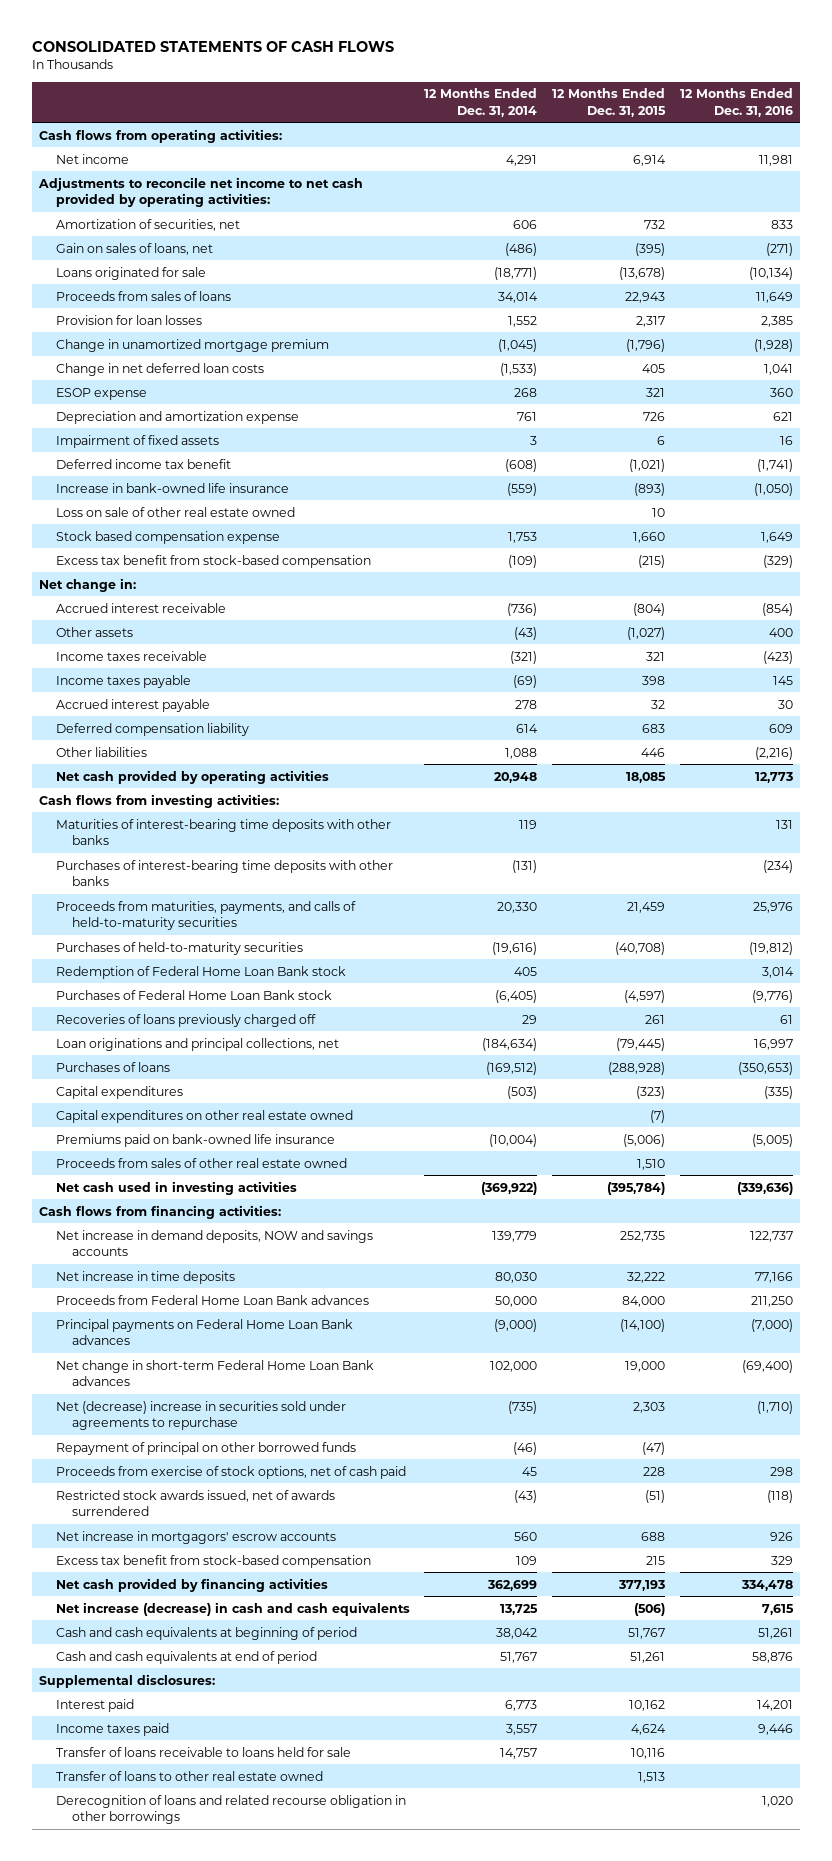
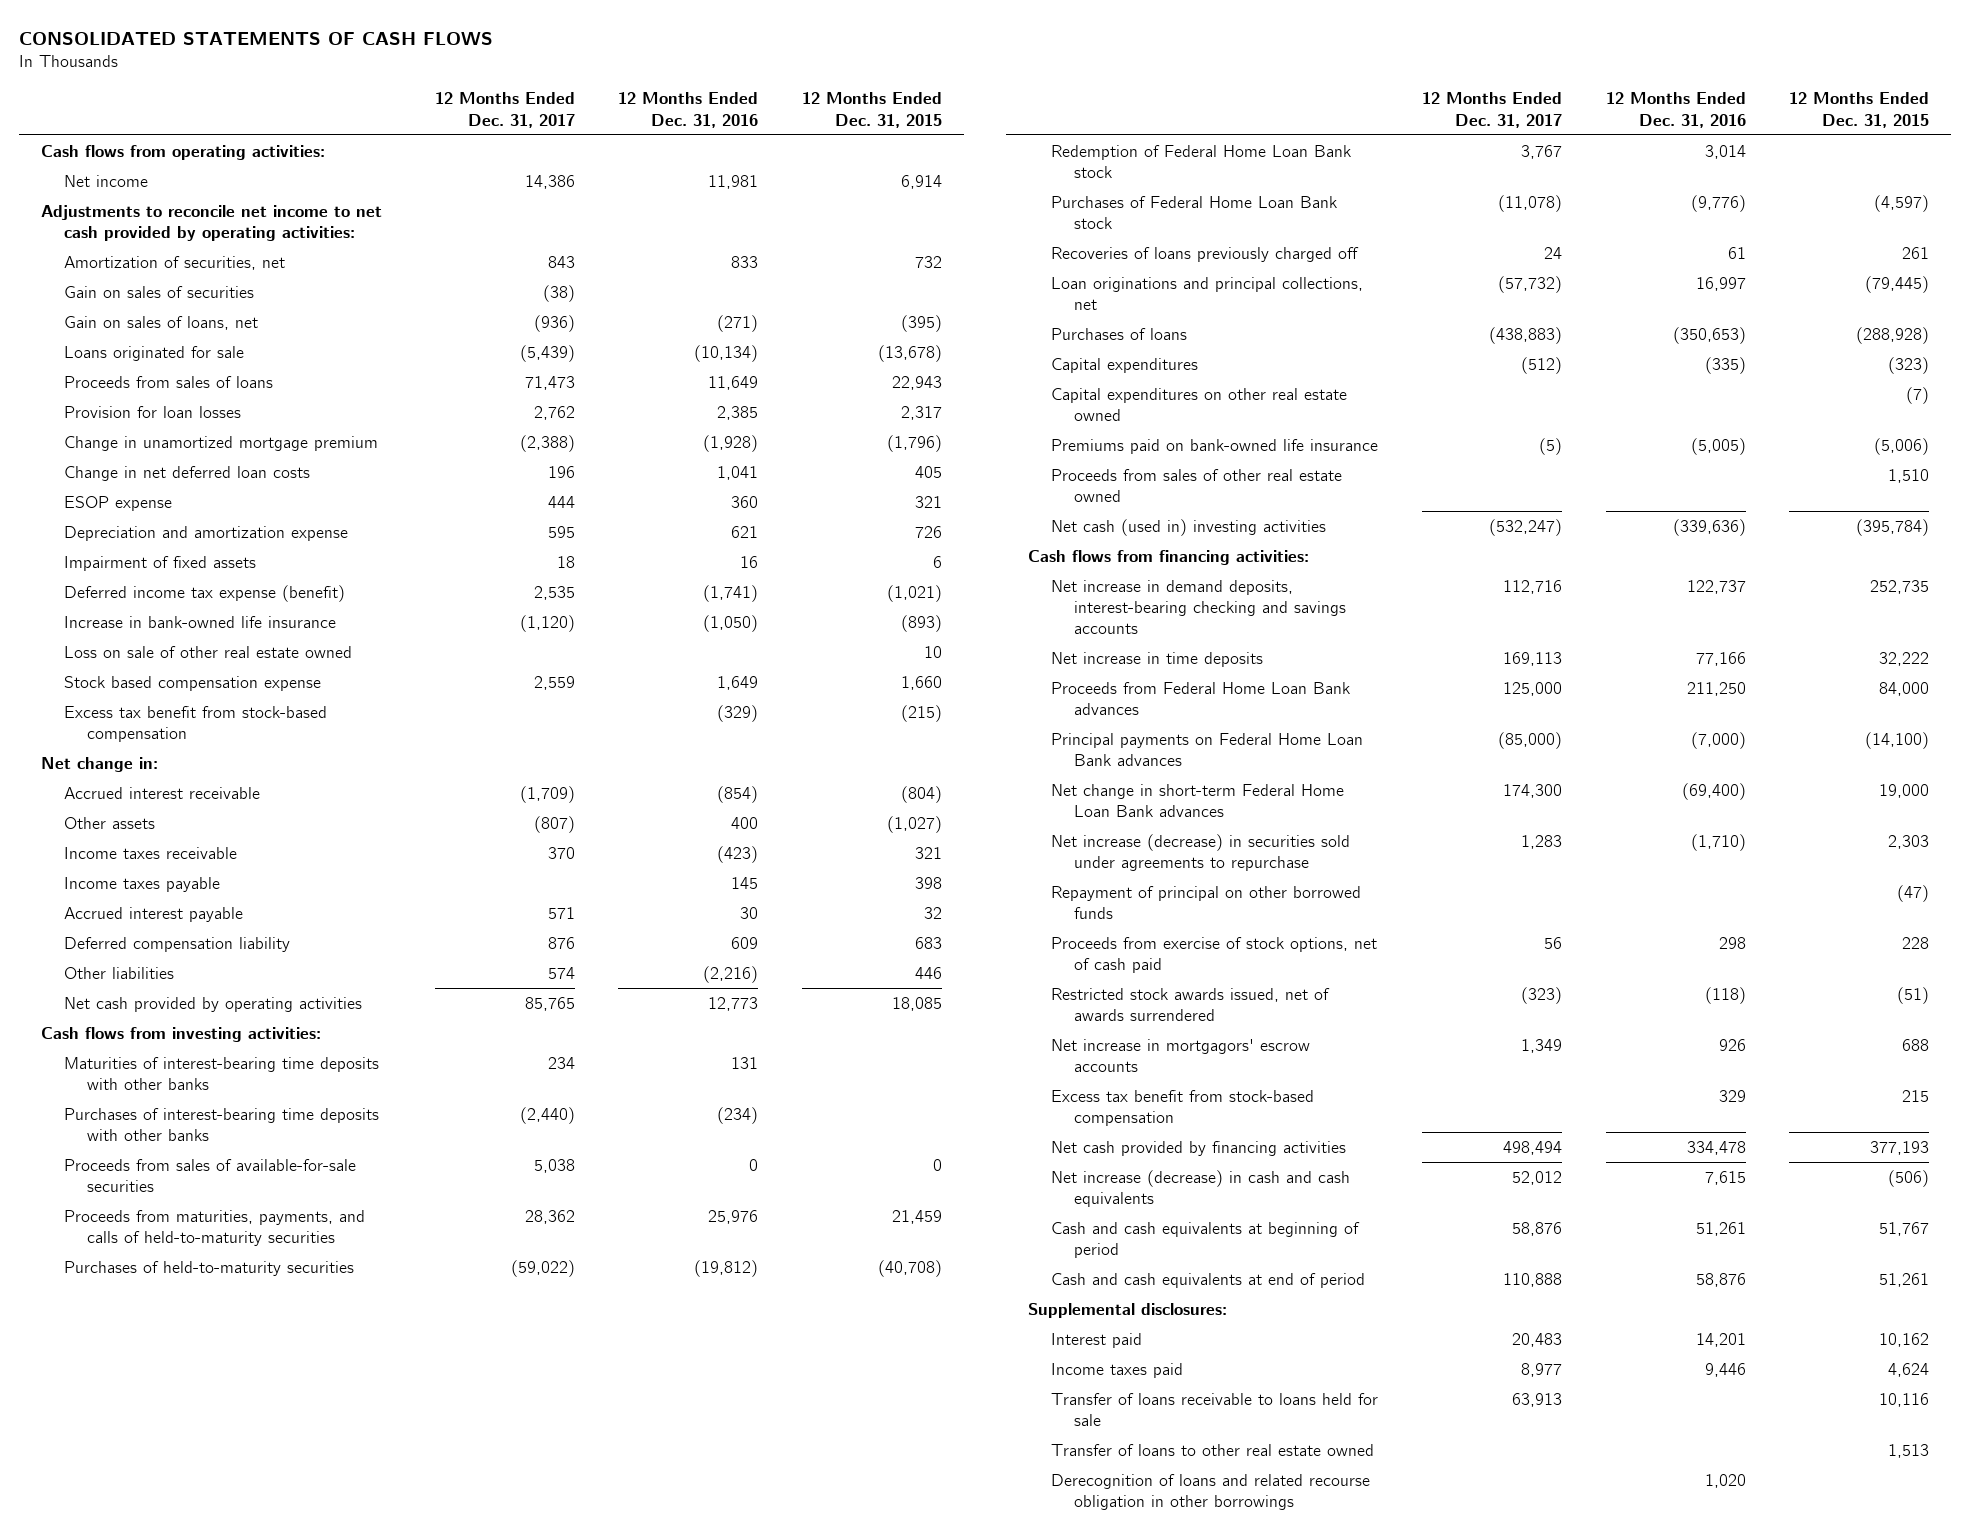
[424,88,538,117] 12 Months Ended Dec. 31, 2014 -> none
none -> [434,92,575,128] 12 Months Ended Dec. 31, 2017
none -> [63,285,254,298] Gain on sales of securities
[55,458,231,469] Deferred income tax benefit -> [63,584,345,602] Deferred income tax expense (benefit)
none -> [63,1158,356,1192] Proceeds from sales of available-for-sale securities
[55,1180,297,1195] Net cash used in investing activities -> [1050,518,1326,536] Net cash (used in) investing activities
[55,1229,373,1257] Net increase in demand deposits, NOW and savings accounts -> [1050,579,1346,634] Net increase in demand deposits, interest-bearing checking and savings accounts
[55,1400,346,1431] Net (decrease) increase in securities sold under agreements to repurchase -> [1050,833,1350,871] Net increase (decrease) in securities sold under agreements to repurchase

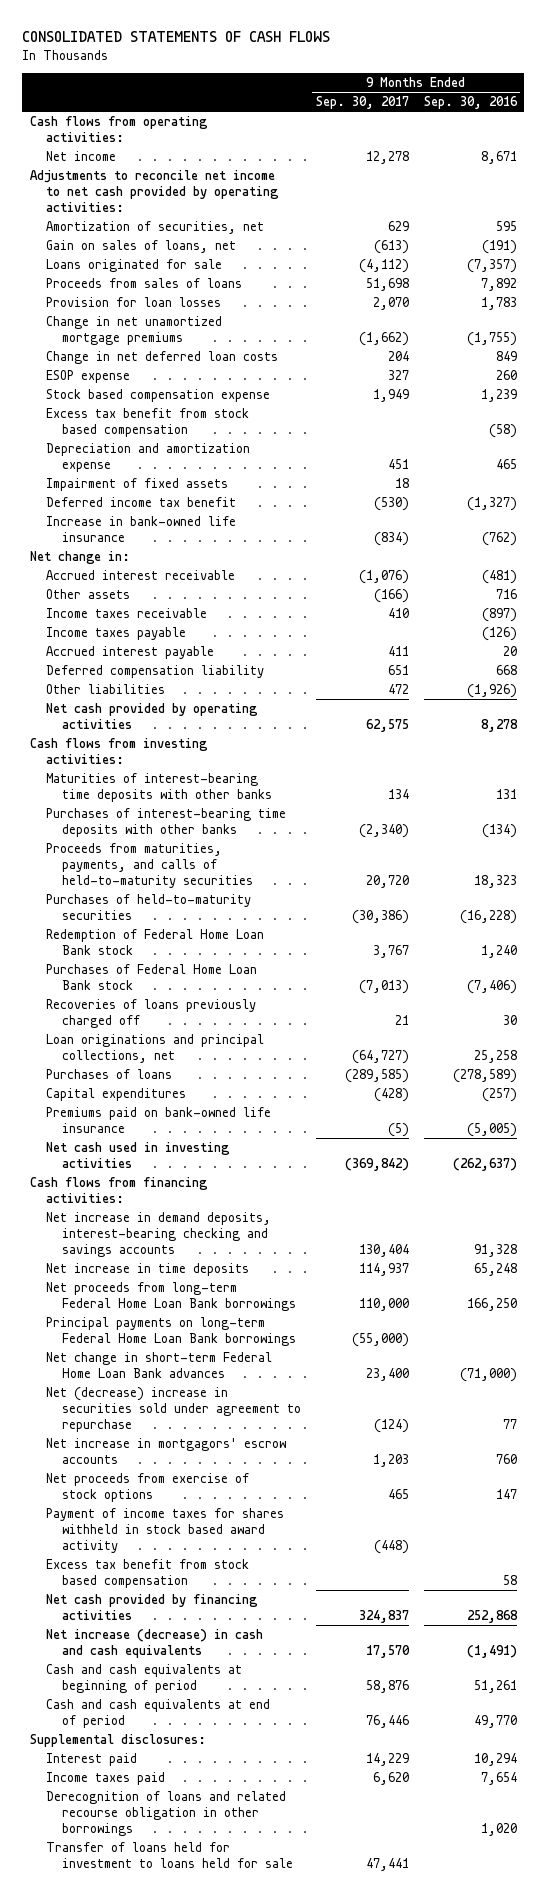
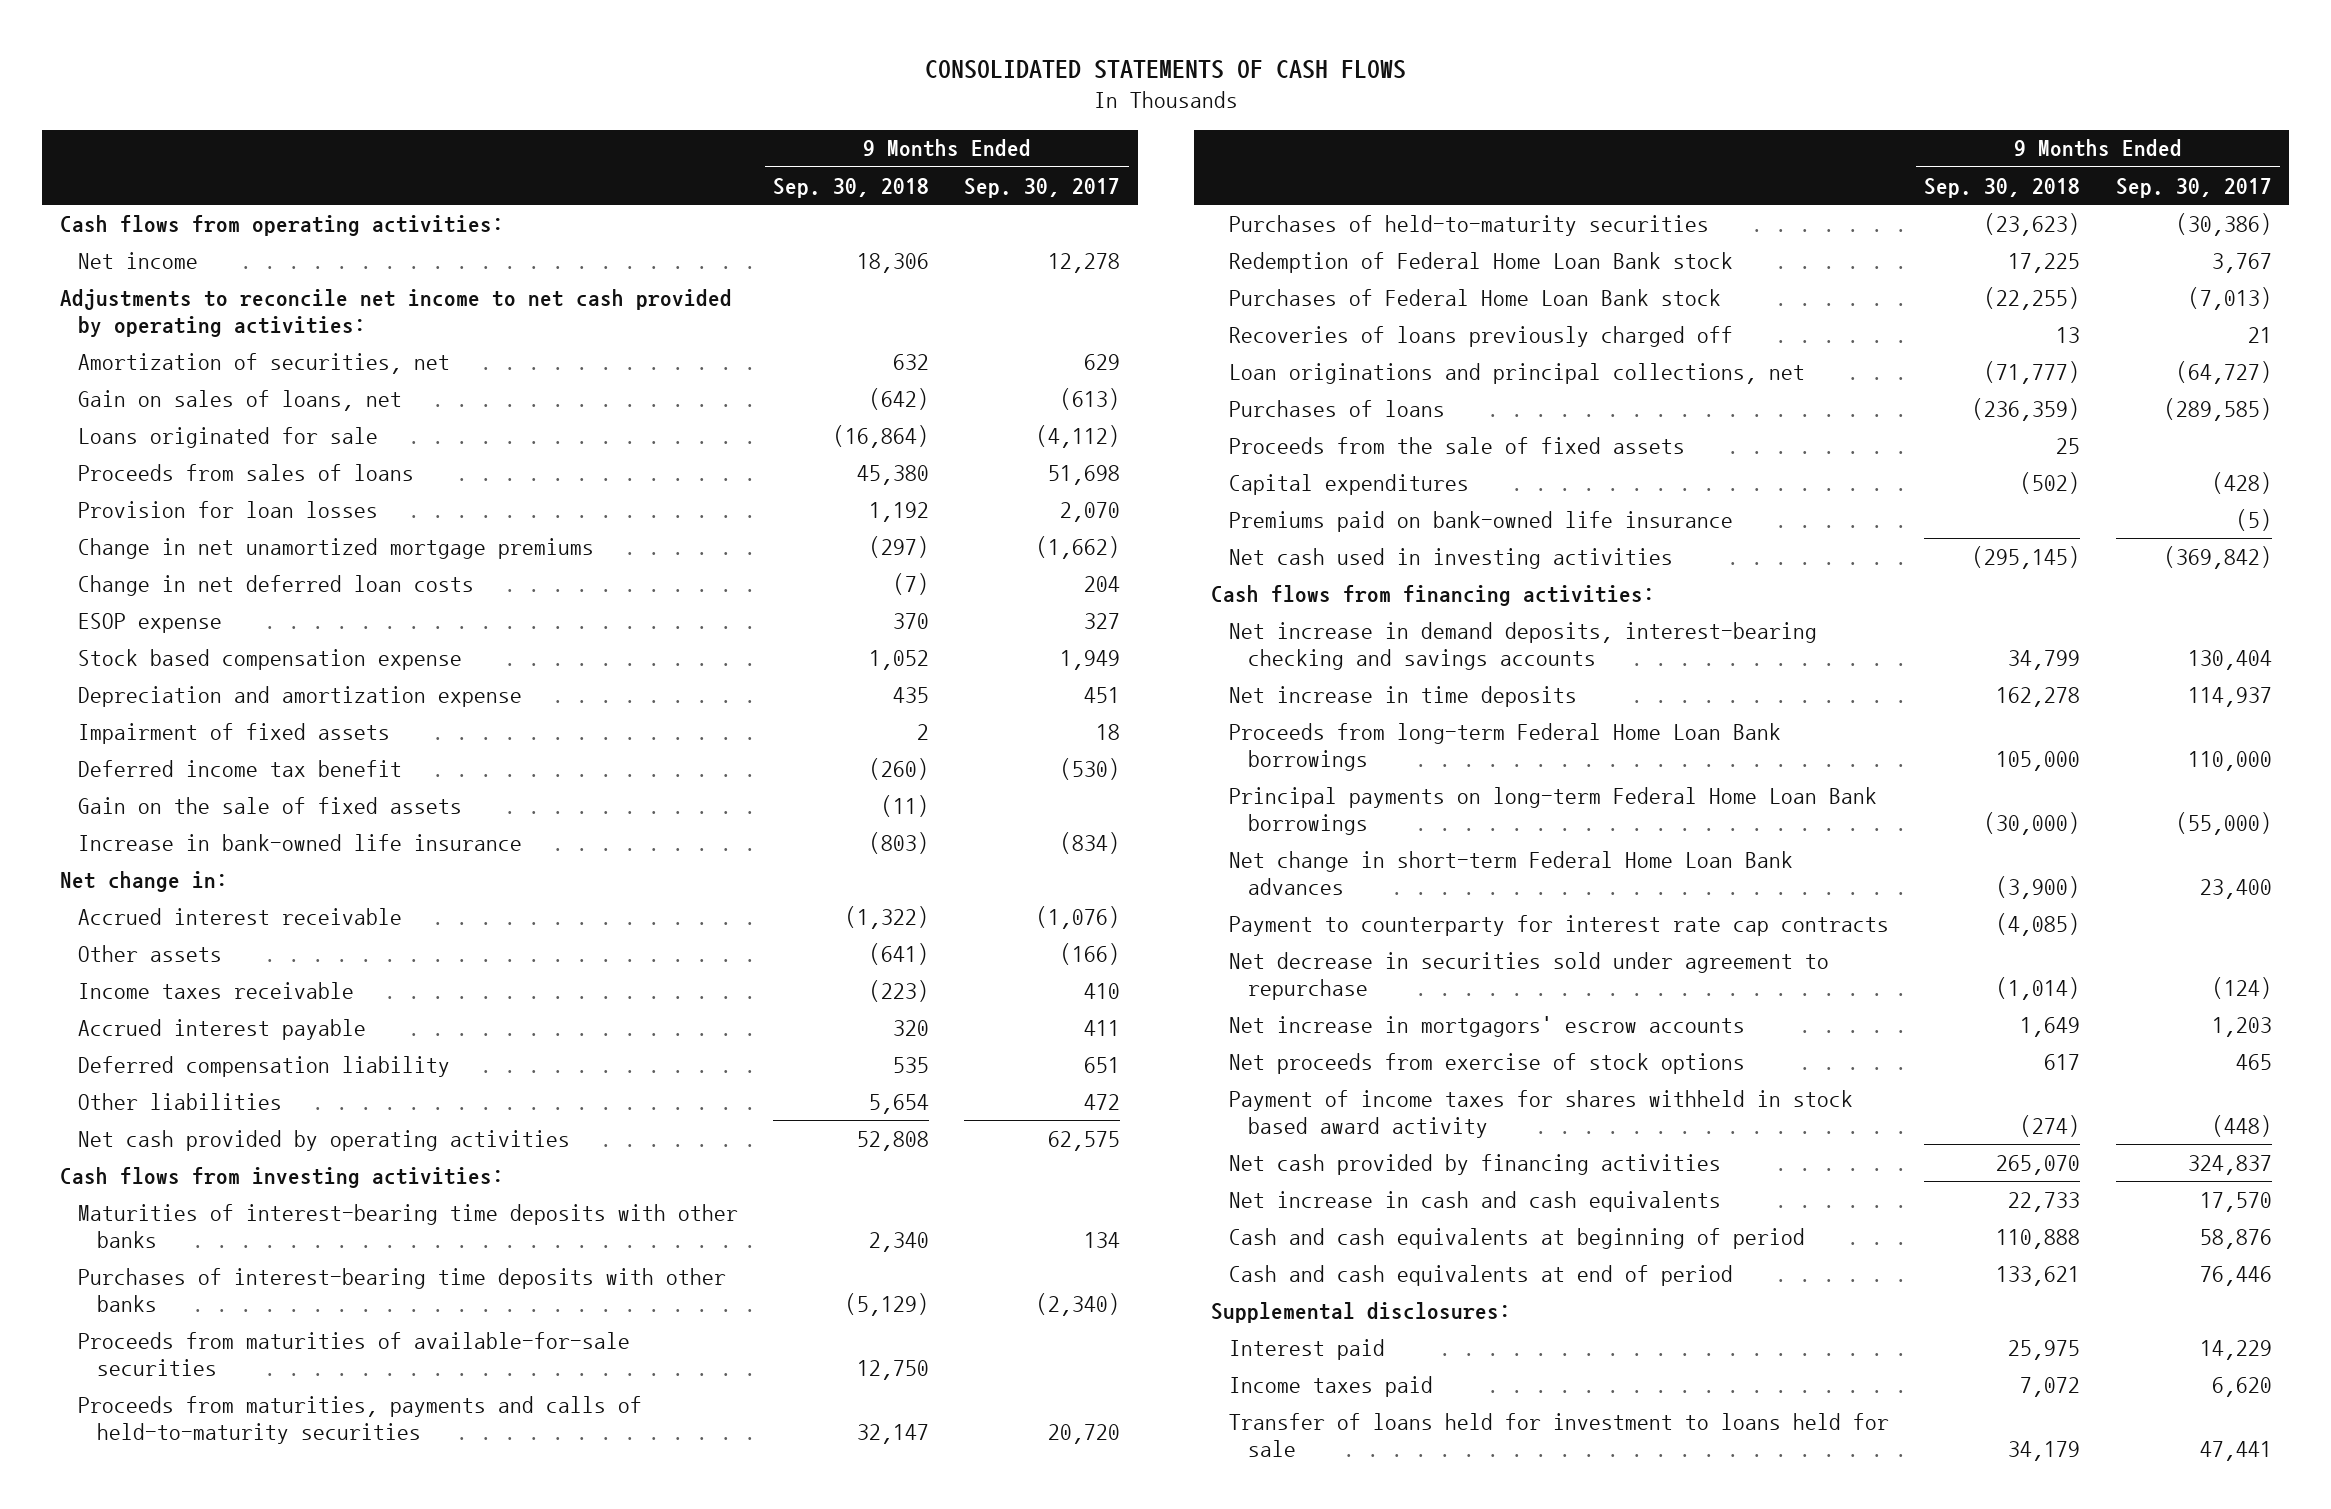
[423,96,518,110] Sep. 30, 2016 -> none
none -> [773,177,930,198] Sep. 30, 2018
[45,408,249,438] Excess tax benefit from stock based compensation -> none
none -> [78,796,463,814] Gain on the sale of fixed assets
[45,627,186,641] Income taxes payable -> none
none -> [78,1331,631,1376] Proceeds from maturities of available-for-sale securities
[45,843,254,888] Proceeds from maturities, payments, and calls of held-to-maturity securities -> [78,1395,643,1444] Proceeds from maturities, payments and calls of held-to-maturity securities
none -> [1229,436,1686,454] Proceeds from the sale of fixed assets
[45,1282,297,1312] Net proceeds from long-term Federal Home Loan Bank borrowings -> [1229,722,1782,771] Proceeds from long-term Federal Home Loan Bank borrowings
none -> [1229,914,1890,936] Payment to counterparty for interest rate cap contracts
[45,1387,302,1432] Net (decrease) increase in securities sold under agreement to repurchase -> [1229,951,1830,1000] Net decrease in securities sold under agreement to repurchase
[45,1559,249,1589] Excess tax benefit from stock based compensation -> none
[45,1629,263,1659] Net increase (decrease) in cash and cash equivalents -> [1229,1190,1722,1212] Net increase in cash and cash equivalents
[45,1791,286,1836] Derecognition of loans and related recourse obligation in other borrowings -> none

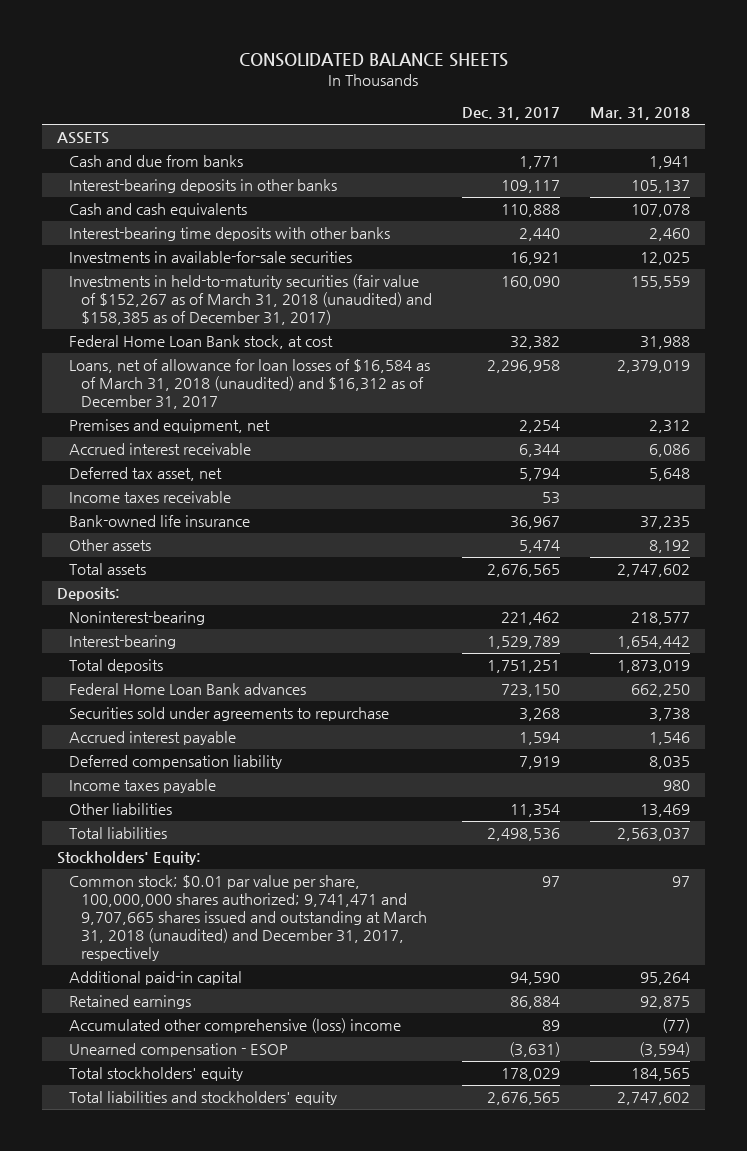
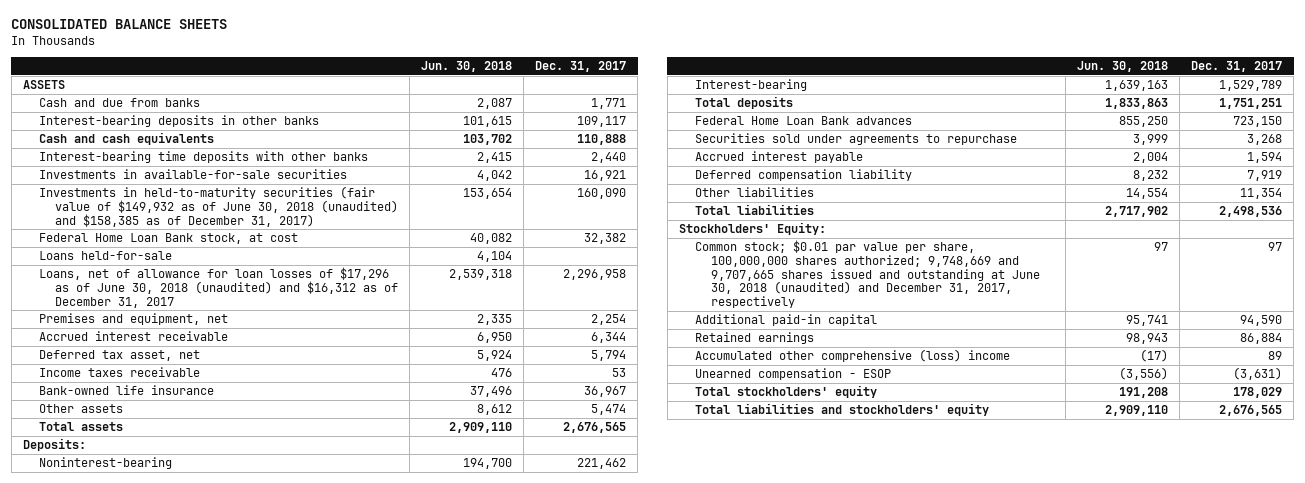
[589,107,690,121] Mar. 31, 2018 -> none
none -> [421,60,513,72] Jun. 30, 2018
[68,274,432,326] Investments in held-to-maturity securities (fair value of $152,267 as of March 31, 2018 (unaudited) and $158,385 as of December 31, 2017) -> [38,186,398,227] Investments in held-to-maturity securities (fair value of $149,932 as of June 30, 2018 (unaudited) and $158,385 as of December 31, 2017)
none -> [38,251,172,261] Loans held-for-sale
[68,359,430,410] Loans, net of allowance for loan losses of $16,584 as of March 31, 2018 (unaudited) and $16,312 as of December 31, 2017 -> [38,267,398,308] Loans, net of allowance for loan losses of $17,296 as of June 30, 2018 (unaudited) and $16,312 as of December 31, 2017
[68,779,216,794] Income taxes payable -> none
[68,875,427,962] Common stock; $0.01 par value per share, 100,000,000 shares authorized; 9,741,471 and 9,707,665 shares issued and outstanding at March 31, 2018 (unaudited) and December 31, 2017, respectively -> [694,240,1040,309] Common stock; $0.01 par value per share, 100,000,000 shares authorized; 9,748,669 and 9,707,665 shares issued and outstanding at June 30, 2018 (unaudited) and December 31, 2017, respectively

